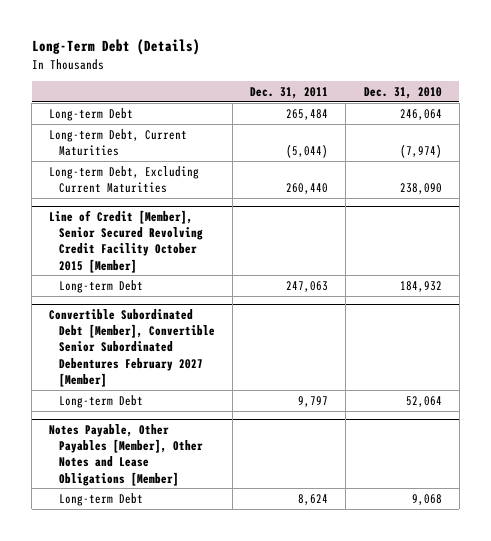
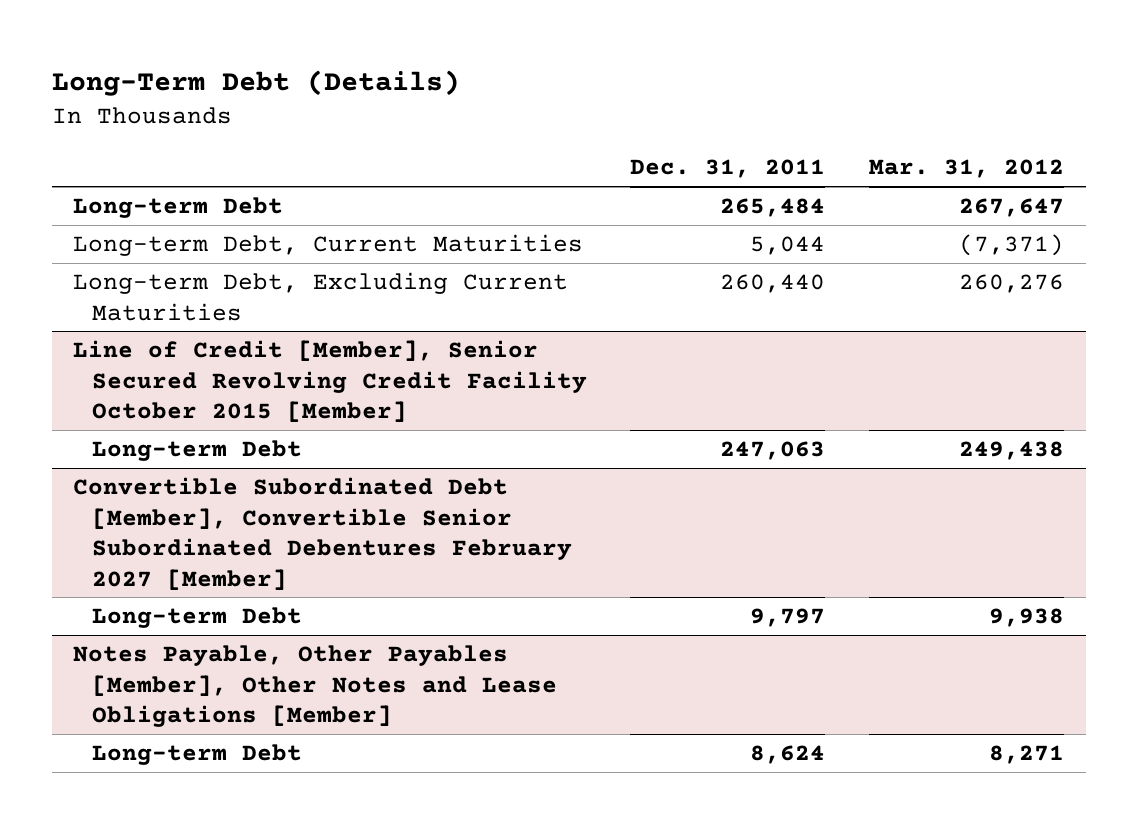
[363,87,442,100] Dec. 31, 2010 -> none
none -> [868,159,1064,179] Mar. 31, 2012
[286,143,329,158] (5,044) -> [750,236,826,256] 5,044

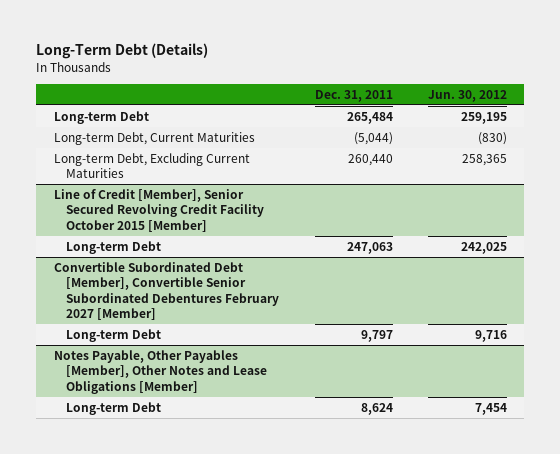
[868,159,1064,179] Mar. 31, 2012 -> none
none -> [427,89,507,102] Jun. 30, 2012
[750,236,826,256] 5,044 -> [353,131,393,145] (5,044)

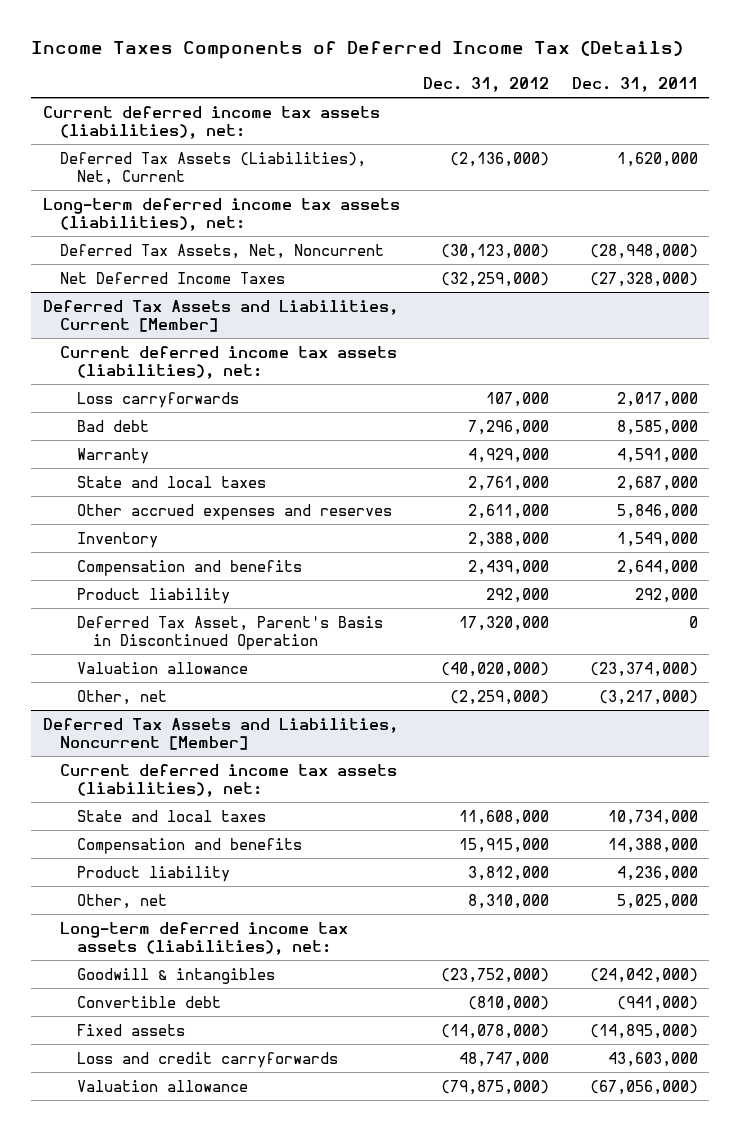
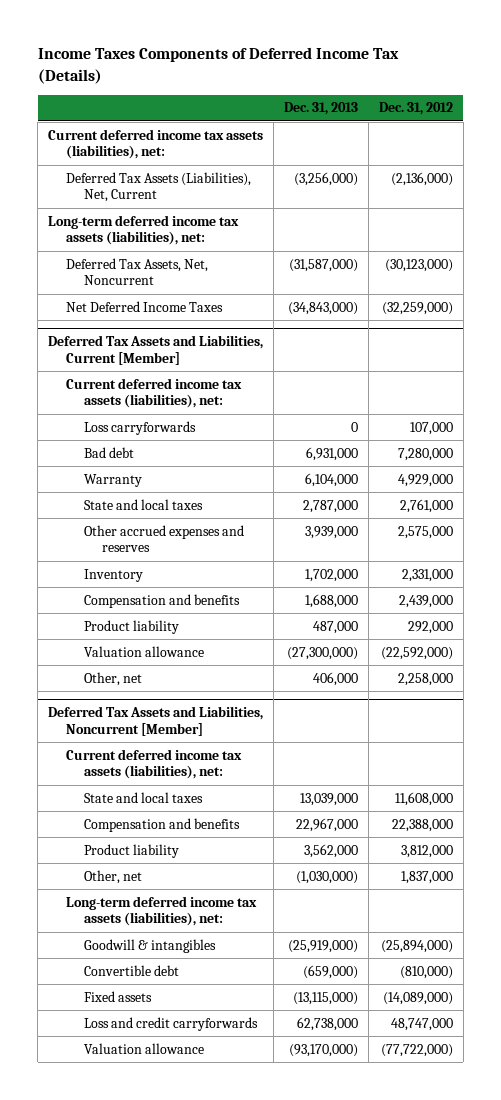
[571,76,698,92] Dec. 31, 2011 -> none
none -> [283,102,358,116] Dec. 31, 2013
[467,419,549,435] 7,296,000 -> [397,447,453,461] 7,280,000
[467,503,549,519] 2,611,000 -> [397,525,453,539] 2,575,000
[467,531,549,547] 2,388,000 -> [401,568,453,582] 2,331,000
[76,615,383,650] Deferred Tax Asset, Parent's Basis in Discontinued Operation -> none
[440,661,549,677] (40,020,000) -> [380,646,453,660] (22,592,000)
[449,689,549,705] (2,259,000) -> [397,672,453,686] 2,258,000
[458,837,549,853] 15,915,000 -> [391,818,453,832] 22,388,000
[467,893,549,909] 8,310,000 -> [400,870,453,884] 1,837,000
[440,967,549,983] (23,752,000) -> [380,939,453,953] (25,894,000)
[440,1023,549,1039] (14,078,000) -> [382,991,453,1005] (14,089,000)
[440,1079,549,1095] (79,875,000) -> [380,1043,453,1057] (77,722,000)

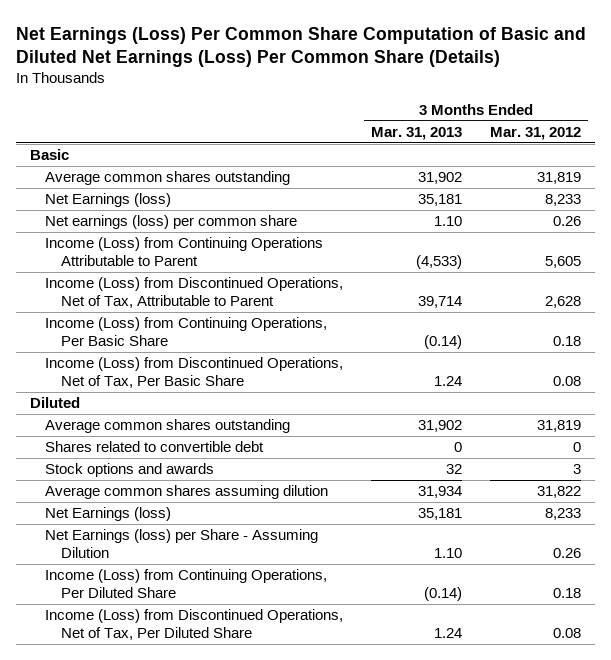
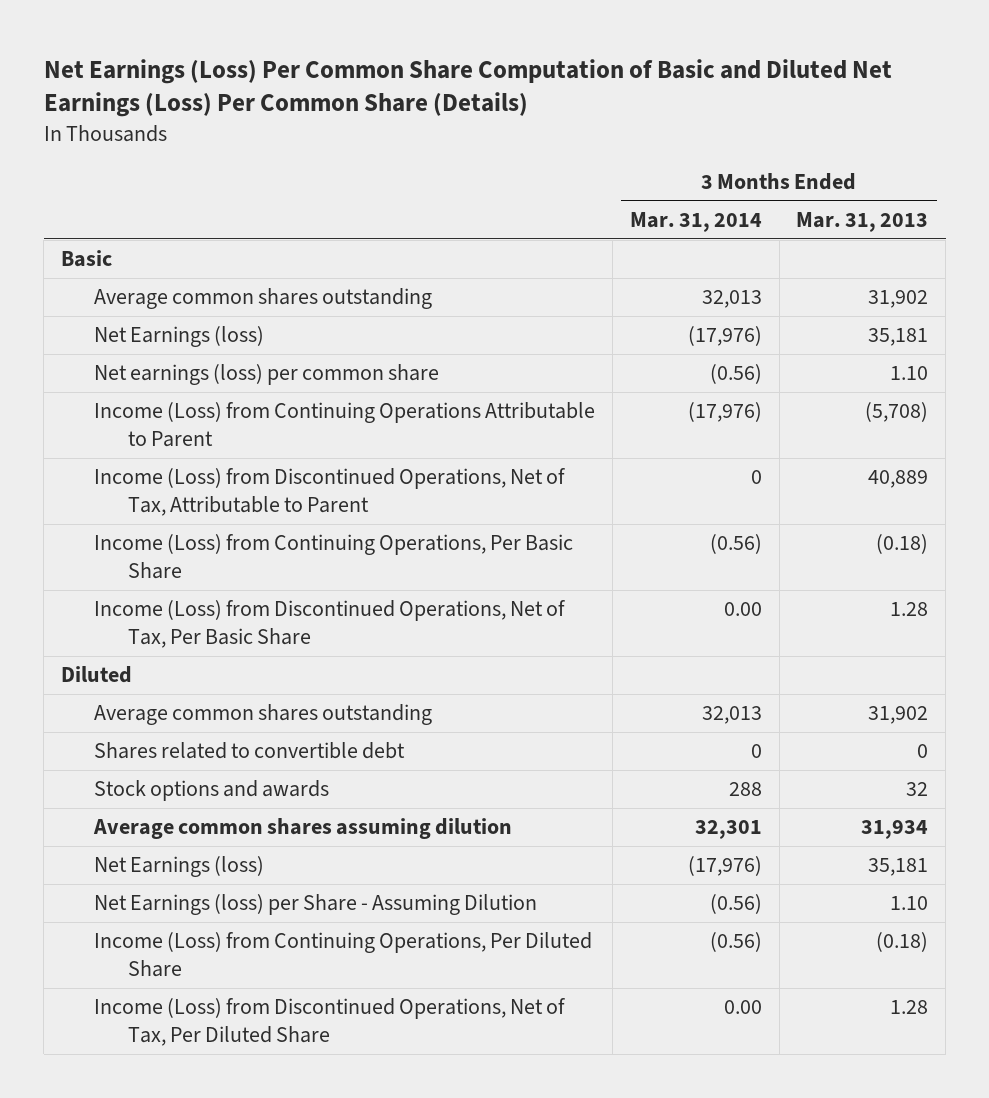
[490,126,582,140] Mar. 31, 2012 -> none
none -> [629,211,762,232] Mar. 31, 2014
[416,255,463,270] (4,533) -> [865,402,929,423] (5,708)
[418,296,463,309] 39,714 -> [868,470,929,489] 40,889
[424,335,463,350] (0.14) -> [876,534,929,555] (0.18)
[434,376,463,387] 1.24 -> [890,602,929,617] 1.28
[424,587,463,602] (0.14) -> [876,932,929,953] (0.18)
[434,628,463,639] 1.24 -> [890,1000,929,1015] 1.28

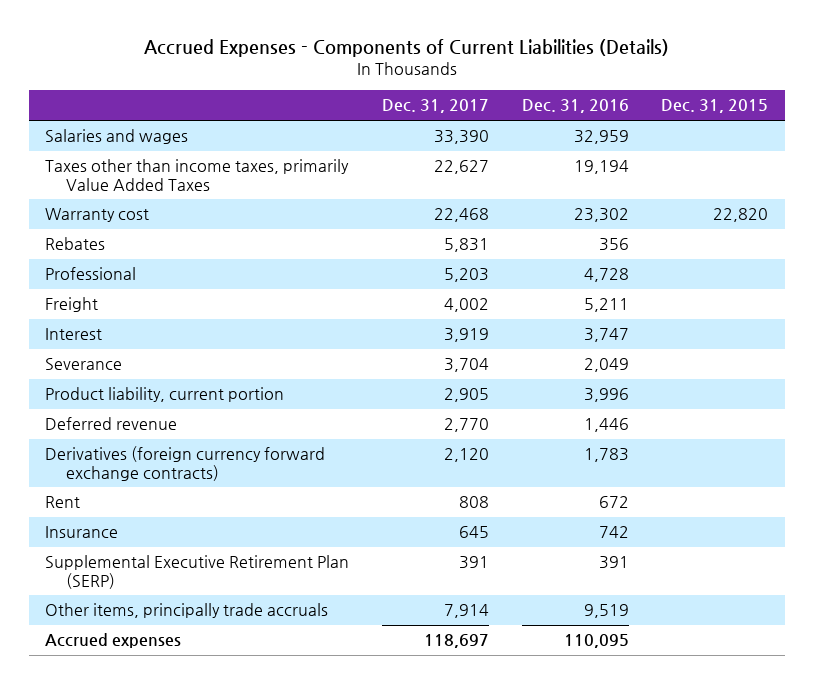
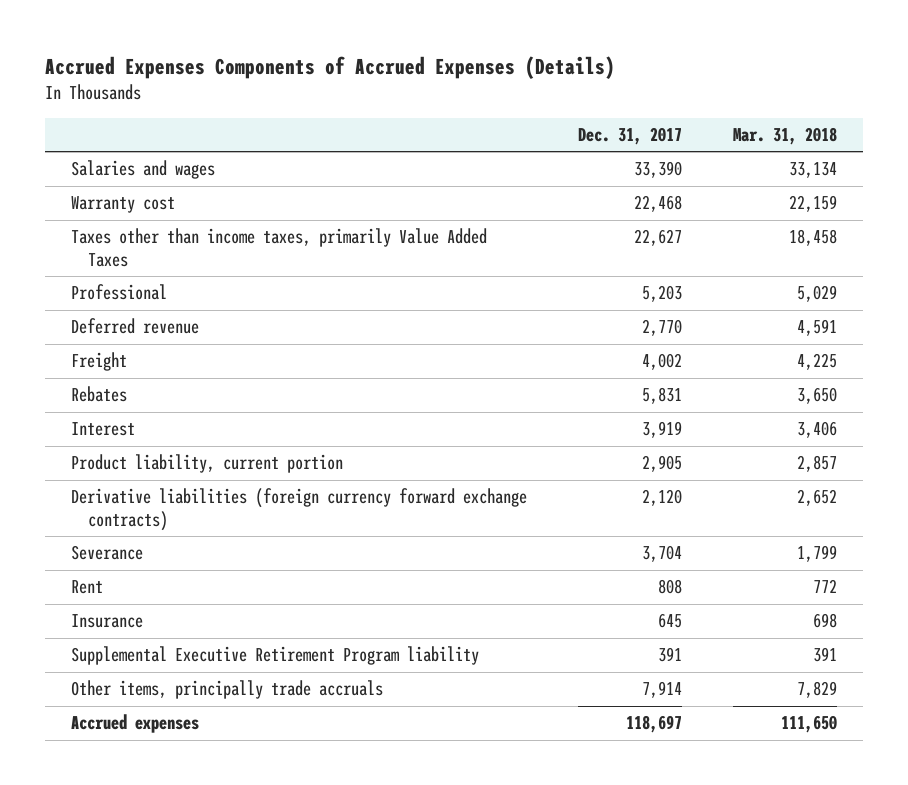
[143,39,669,58] Accrued Expenses - Components of Current Liabilities (Details) -> [45,56,616,80] Accrued Expenses Components of Accrued Expenses (Details)
[521,99,629,114] Dec. 31, 2016 -> none
[661,99,769,114] Dec. 31, 2015 -> none
none -> [733,126,838,145] Mar. 31, 2018
[45,159,350,191] Taxes other than income taxes, primarily Value Added Taxes -> [70,228,487,267] Taxes other than income taxes, primarily Value Added Taxes
[45,417,178,431] Deferred revenue -> [70,318,199,335] Deferred revenue
[45,237,106,251] Rebates -> [70,386,127,403] Rebates
[45,446,326,481] Derivatives (foreign currency forward exchange contracts) -> [70,488,527,531] Derivative liabilities (foreign currency forward exchange contracts)
[45,358,123,371] Severance -> [70,545,143,561] Severance
[45,555,350,589] Supplemental Executive Retirement Plan (SERP) -> [70,646,479,666] Supplemental Executive Retirement Program liability

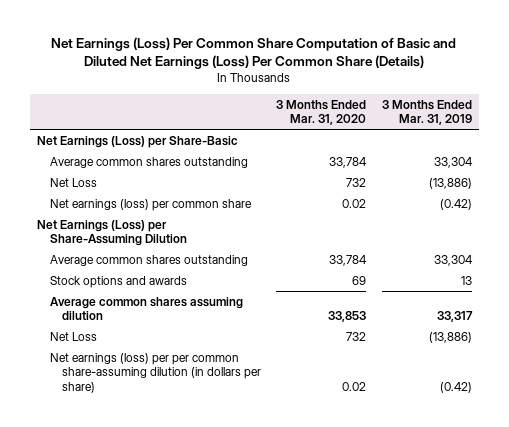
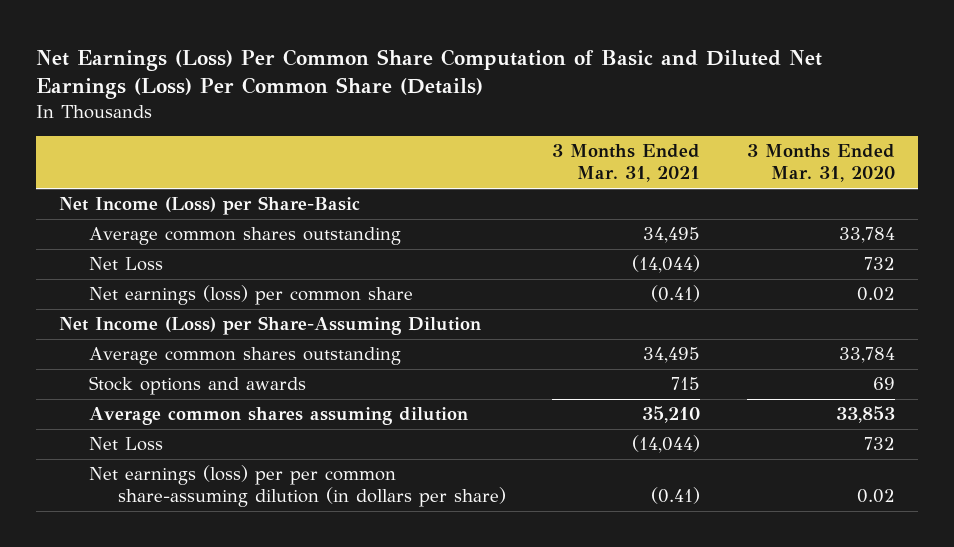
[381,99,472,126] 3 Months Ended Mar. 31, 2019 -> none
none -> [552,144,701,183] 3 Months Ended Mar. 31, 2021
[37,135,239,148] Net Earnings (Loss) per Share-Basic -> [59,196,361,216] Net Income (Loss) per Share-Basic
[37,219,187,247] Net Earnings (Loss) per Share-Assuming Dilution -> [59,316,482,336] Net Income (Loss) per Share-Assuming Dilution

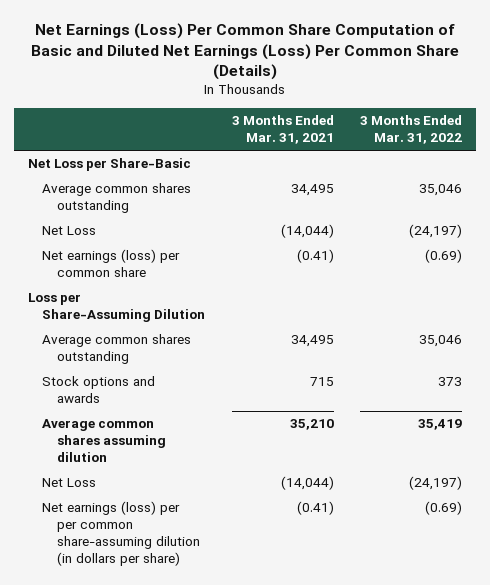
[746,144,895,183] 3 Months Ended Mar. 31, 2020 -> none
none -> [360,115,463,145] 3 Months Ended Mar. 31, 2022
[59,196,361,216] Net Income (Loss) per Share-Basic -> [27,158,191,172] Net Loss per Share-Basic
[59,316,482,336] Net Income (Loss) per Share-Assuming Dilution -> [27,293,206,323] Loss per Share-Assuming Dilution

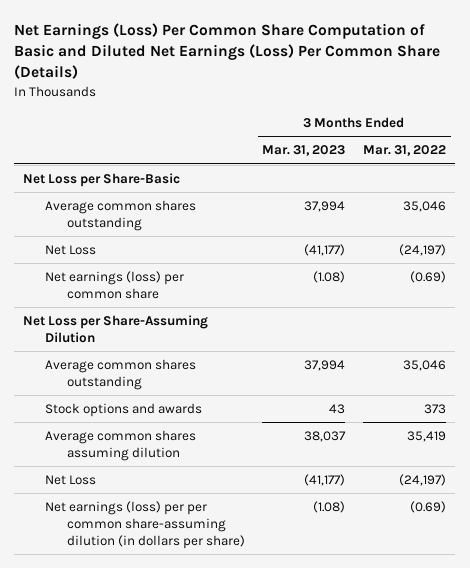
[231,115,334,145] 3 Months Ended Mar. 31, 2021 -> none
none -> [262,145,346,157] Mar. 31, 2023
[27,293,206,323] Loss per Share-Assuming Dilution -> [23,314,209,343] Net Loss per Share-Assuming Dilution

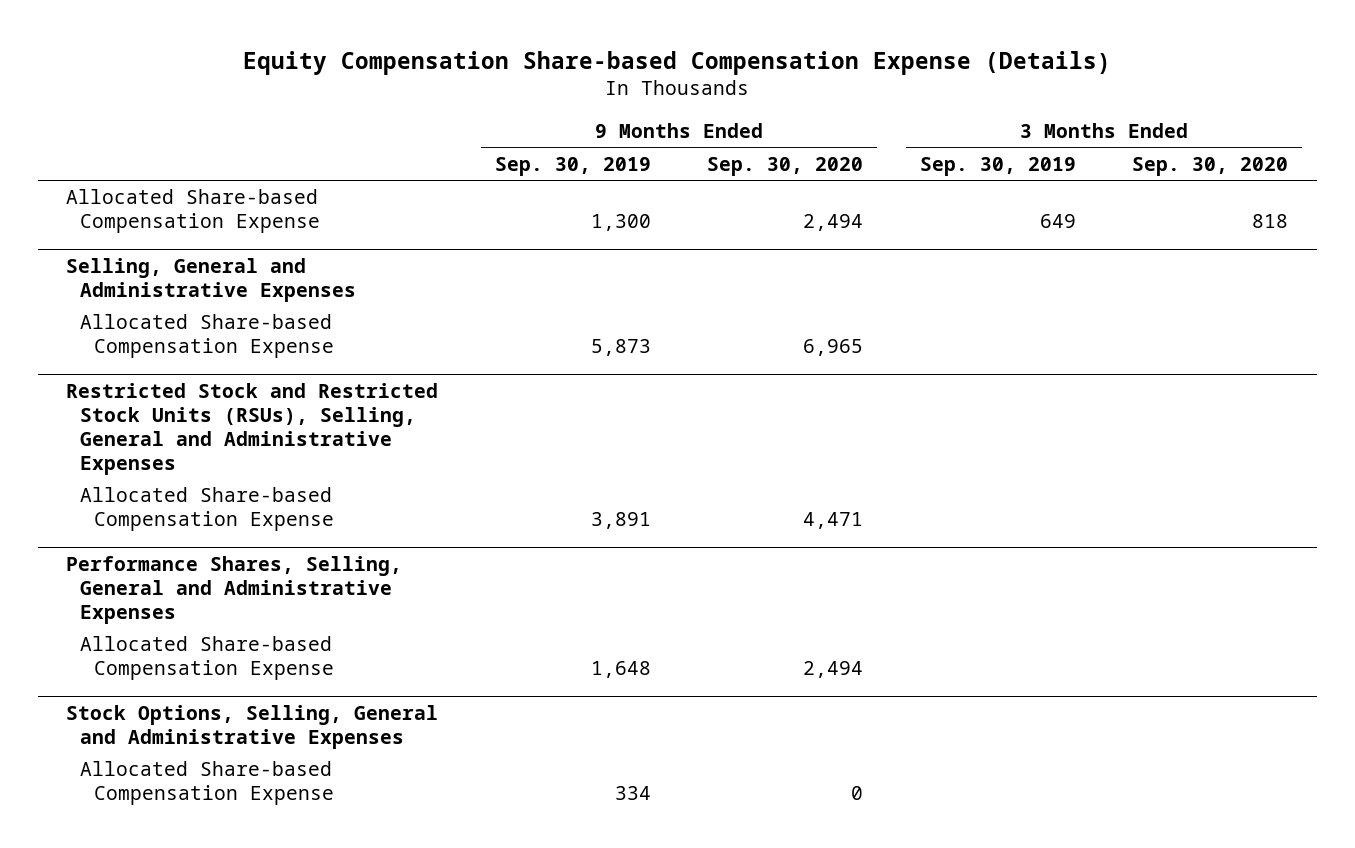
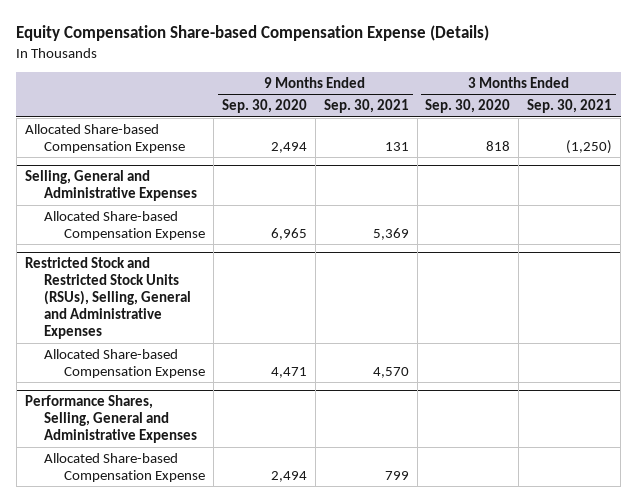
[494,156,651,176] Sep. 30, 2019 -> none
[919,156,1076,176] Sep. 30, 2019 -> none
none -> [323,99,409,114] Sep. 30, 2021
none -> [527,99,613,114] Sep. 30, 2021
[66,705,439,750] Stock Options, Selling, General and Administrative Expenses -> none
[80,761,335,806] Allocated Share-based Compensation Expense -> none

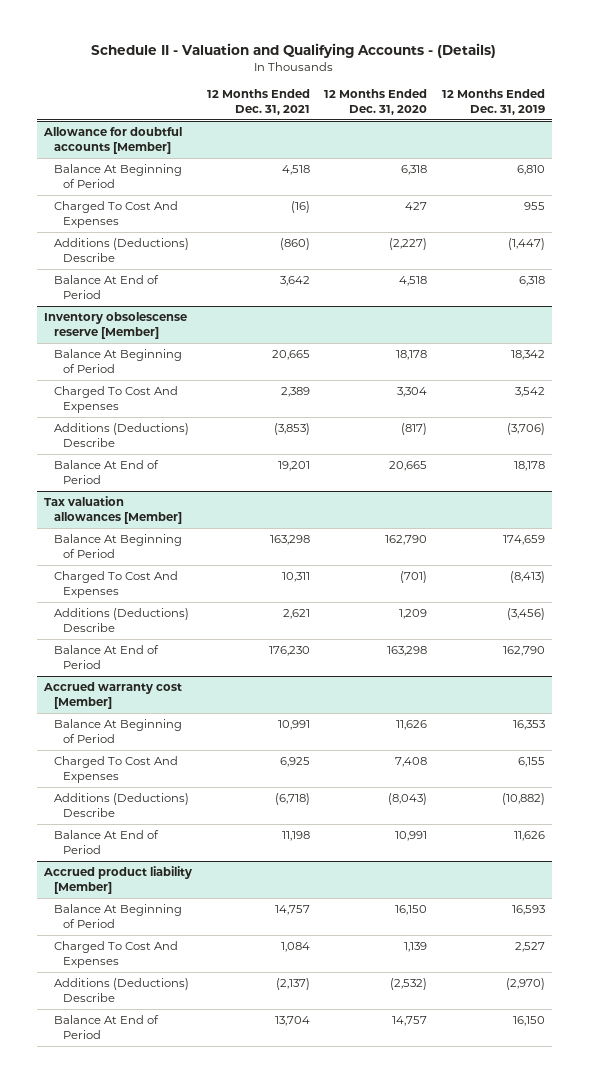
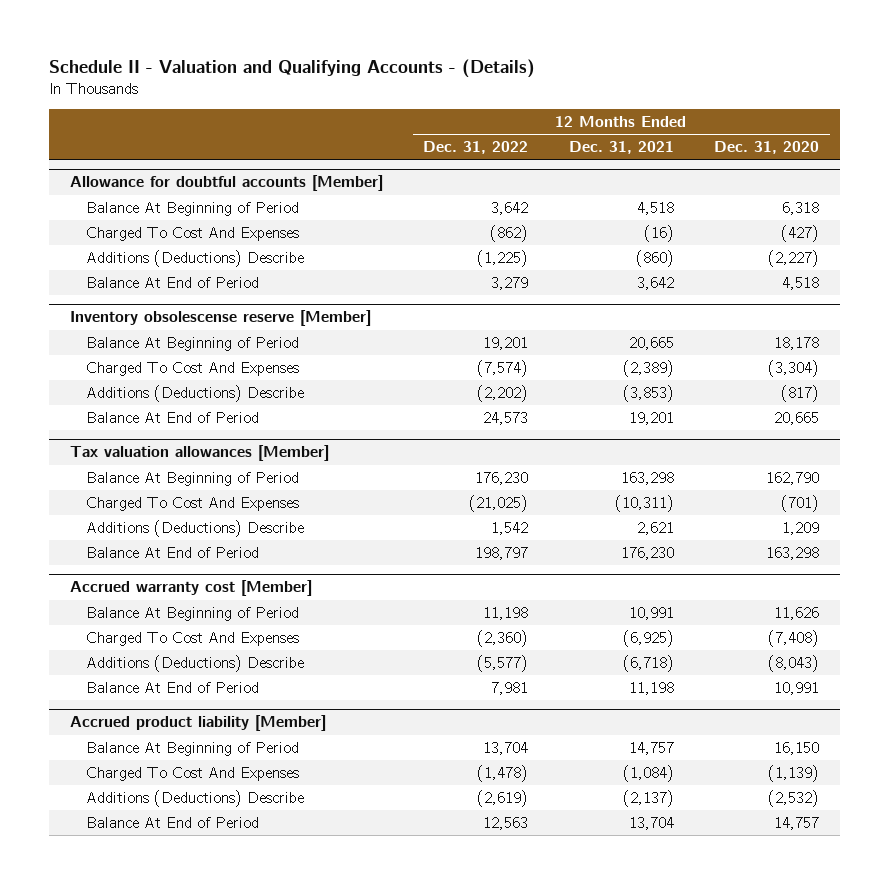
[441,88,545,115] 12 Months Ended Dec. 31, 2019 -> none
none -> [423,140,529,154] Dec. 31, 2022
[405,202,428,211] 427 -> [781,224,820,242] (427)
[280,387,310,398] 2,389 -> [622,359,674,377] (2,389)
[397,387,428,398] 3,304 -> [768,359,820,377] (3,304)
[281,572,310,583] 10,311 -> [614,494,674,512] (10,311)
[279,757,310,768] 6,925 -> [622,629,674,647] (6,925)
[395,757,428,768] 7,408 -> [768,629,820,647] (7,408)
[280,942,310,953] 1,084 -> [622,764,674,782] (1,084)
[404,942,428,953] 1,139 -> [768,764,820,782] (1,139)

